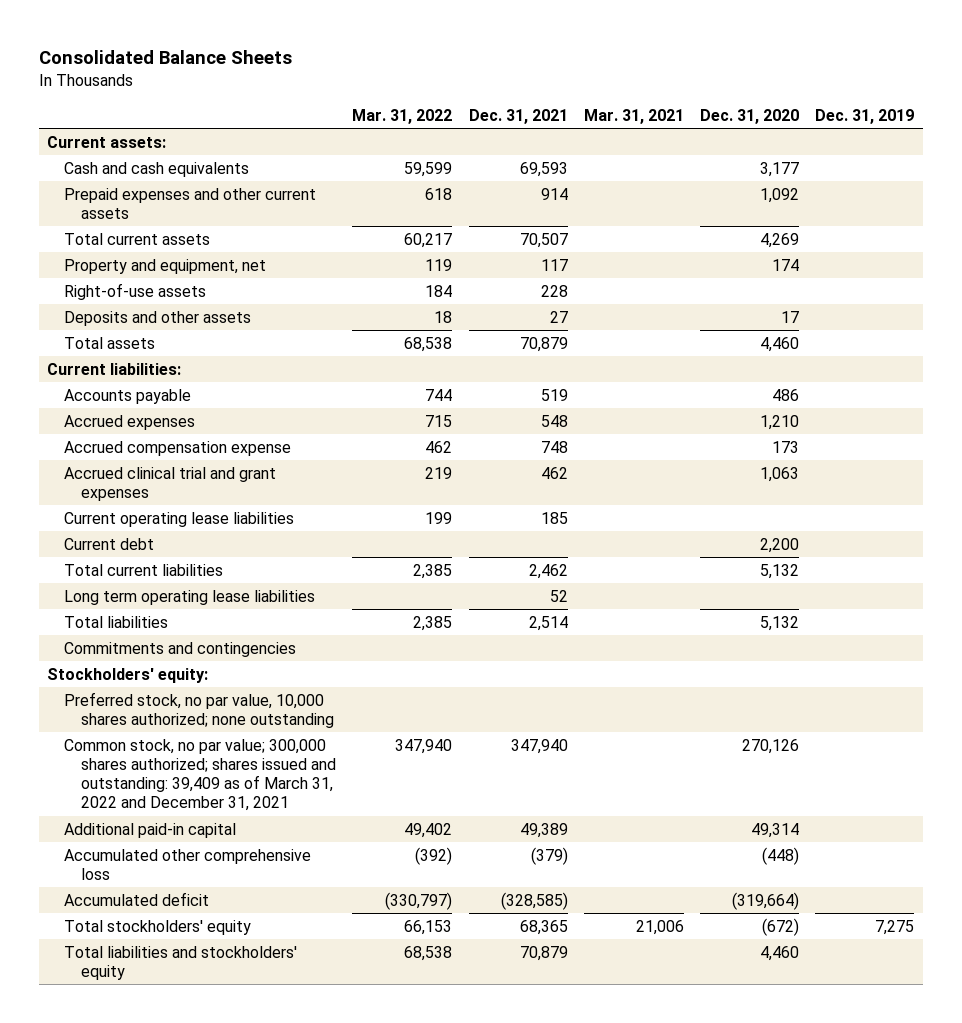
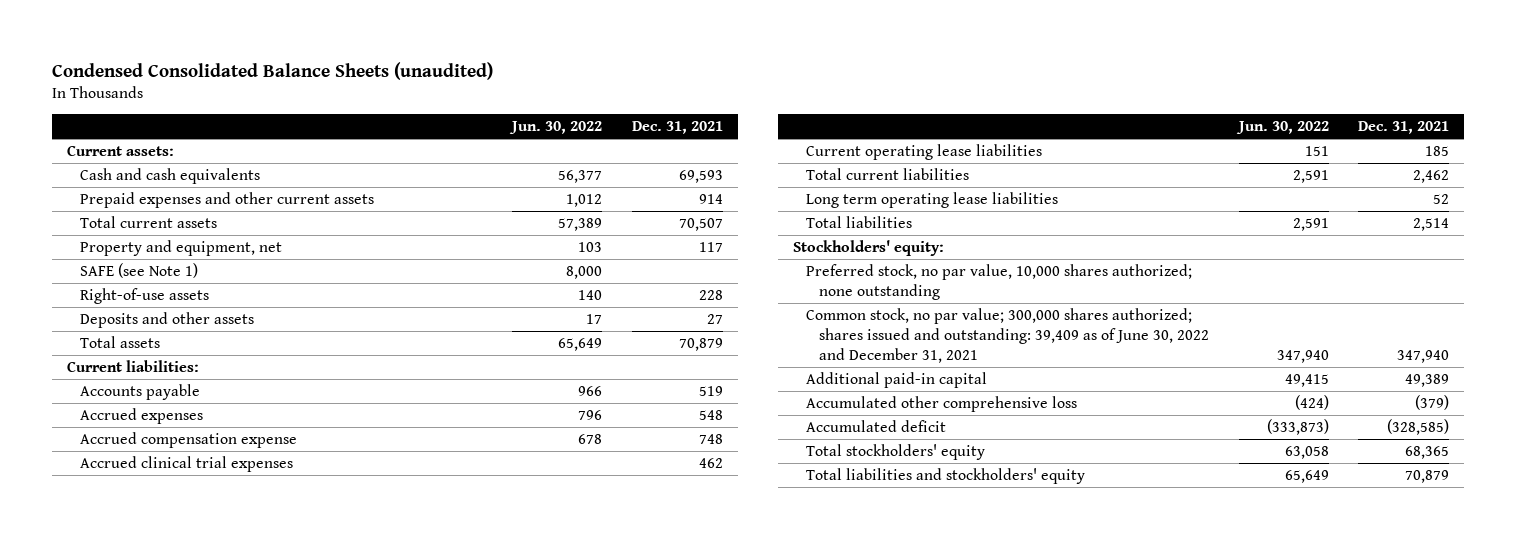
[39,50,293,65] Consolidated Balance Sheets -> [51,61,493,80] Condensed Consolidated Balance Sheets (unaudited)
[352,108,453,124] Mar. 31, 2022 -> none
[583,108,684,124] Mar. 31, 2021 -> none
[700,108,800,124] Dec. 31, 2020 -> none
[815,108,915,124] Dec. 31, 2019 -> none
none -> [509,121,603,135] Jun. 30, 2022
none -> [79,263,198,279] SAFE (see Note 1)
[64,466,277,501] Accrued clinical trial and grant expenses -> [79,456,293,473] Accrued clinical trial expenses
[64,537,155,550] Current debt -> none
[64,641,297,657] Commitments and contingencies -> none
[64,738,337,812] Common stock, no par value; 300,000 shares authorized; shares issued and outstanding: 39,409 as of March 31, 2022 and December 31, 2021 -> [805,308,1209,363] Common stock, no par value; 300,000 shares authorized; shares issued and outstanding: 39,409 as of June 30, 2022 and December 31, 2021

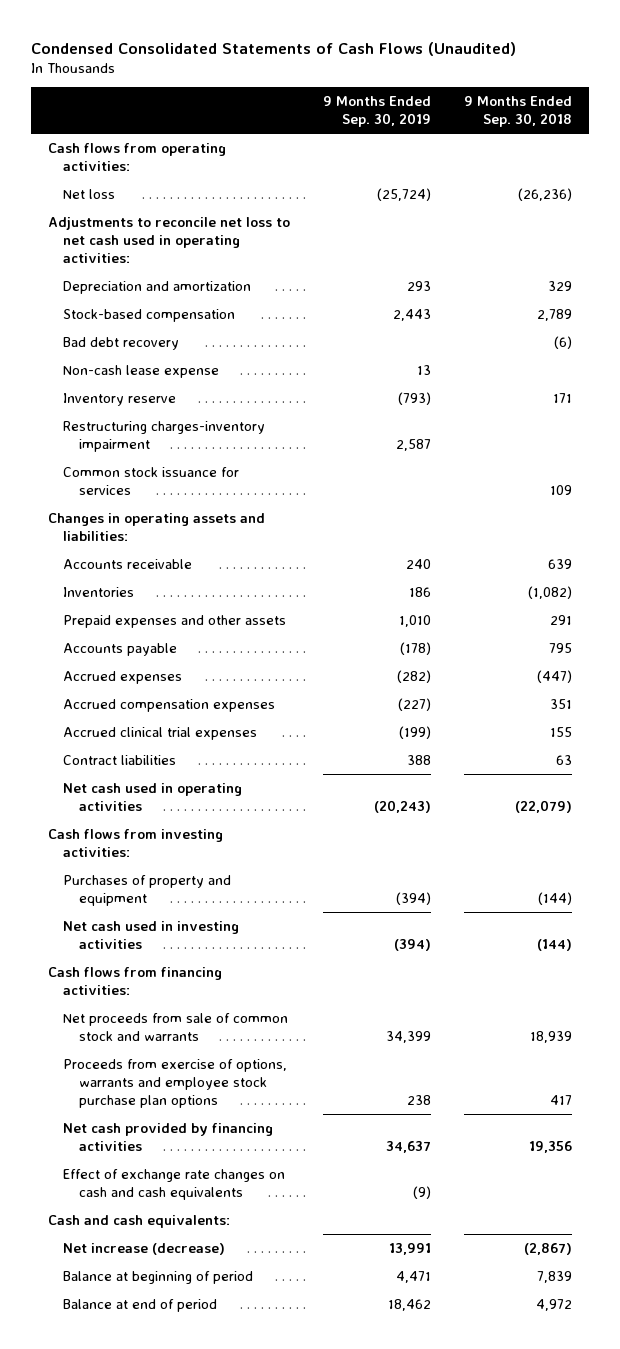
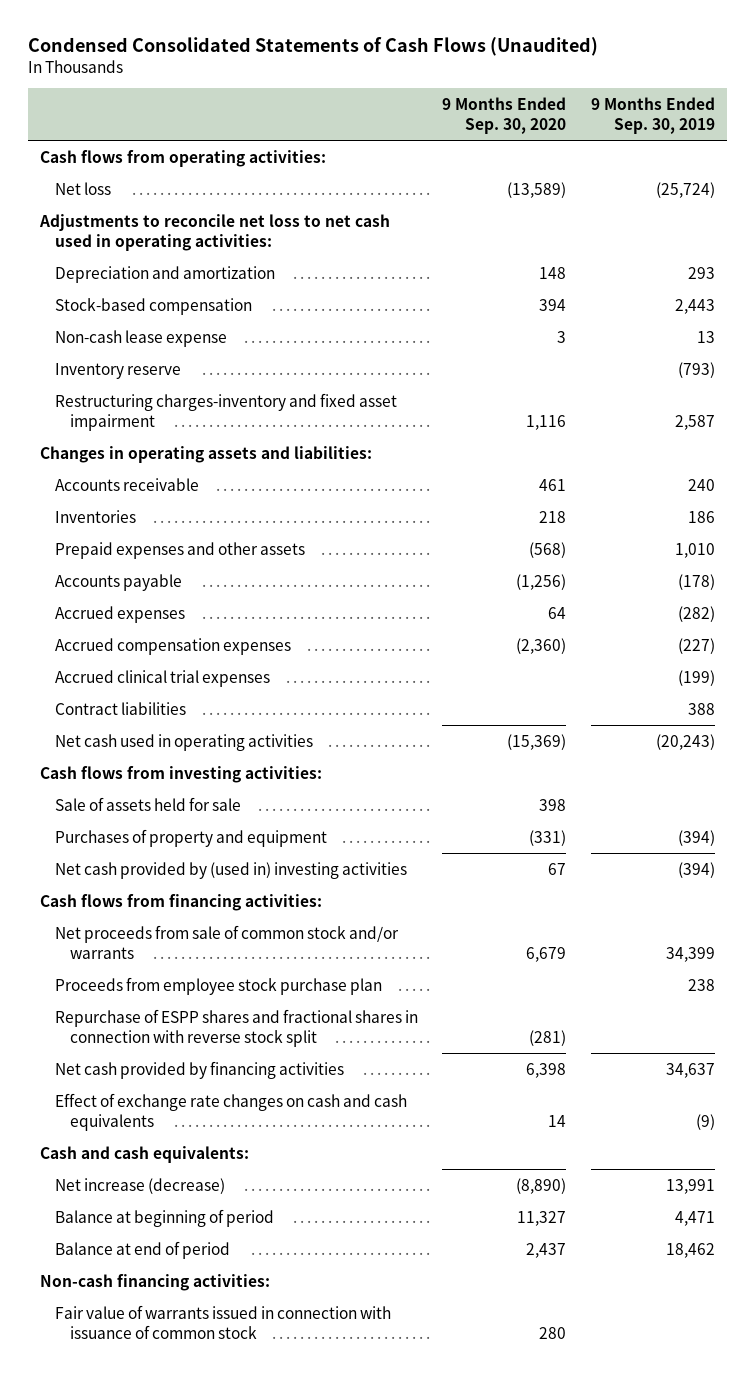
[464,96,573,128] 9 Months Ended Sep. 30, 2018 -> none
none -> [442,97,567,135] 9 Months Ended Sep. 30, 2020
[63,336,180,350] Bad debt recovery -> none
[63,466,240,495] Common stock issuance for services -> none
[63,420,266,452] Restructuring charges-inventory impairment -> [55,392,398,431] Restructuring charges-inventory and fixed asset impairment
none -> [55,796,242,811] Sale of assets held for sale
[63,920,240,949] Net cash used in investing activities -> [55,861,408,879] Net cash provided by (used in) investing activities
[63,1012,289,1041] Net proceeds from sale of common stock and warrants -> [55,924,400,959] Net proceeds from sale of common stock and/or warrants
[63,1058,288,1109] Proceeds from exercise of options, warrants and employee stock purchase plan options -> [55,976,383,995] Proceeds from employee stock purchase plan
none -> [55,1008,419,1047] Repurchase of ESPP shares and fractional shares in connection with reverse stock split
none -> [40,1273,271,1291] Non-cash financing activities:
none -> [55,1304,392,1339] Fair value of warrants issued in connection with issuance of common stock

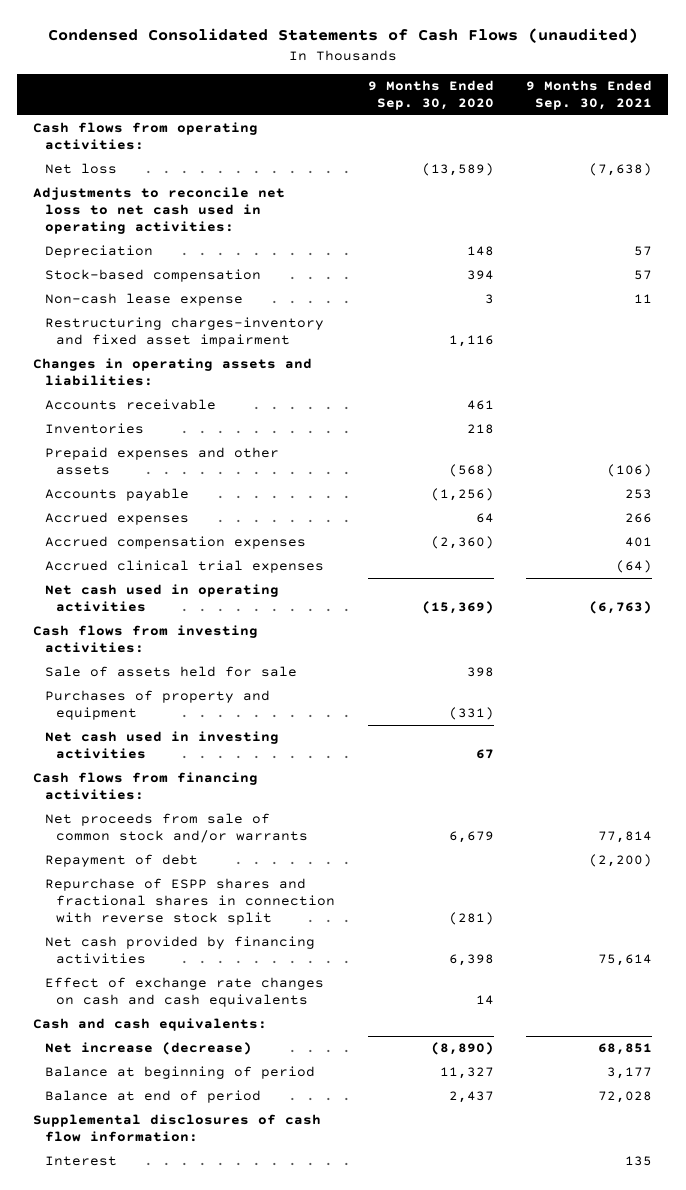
[27,36,598,56] Condensed Consolidated Statements of Cash Flows (Unaudited) -> [47,27,638,43] Condensed Consolidated Statements of Cash Flows (unaudited)
[590,97,715,135] 9 Months Ended Sep. 30, 2019 -> none
none -> [526,80,653,111] 9 Months Ended Sep. 30, 2021
[55,265,276,283] Depreciation and amortization -> [44,245,153,259] Depreciation
[55,362,182,379] Inventory reserve -> none
[55,701,187,715] Contract liabilities -> none
[55,861,408,879] Net cash provided by (used in) investing activities -> [44,731,279,760] Net cash used in investing activities
[55,976,383,995] Proceeds from employee stock purchase plan -> none
none -> [44,854,198,868] Repayment of debt
[40,1273,271,1291] Non-cash financing activities: -> none
[55,1304,392,1339] Fair value of warrants issued in connection with issuance of common stock -> none
none -> [33,1114,322,1143] Supplemental disclosures of cash flow information:
none -> [44,1156,117,1167] Interest

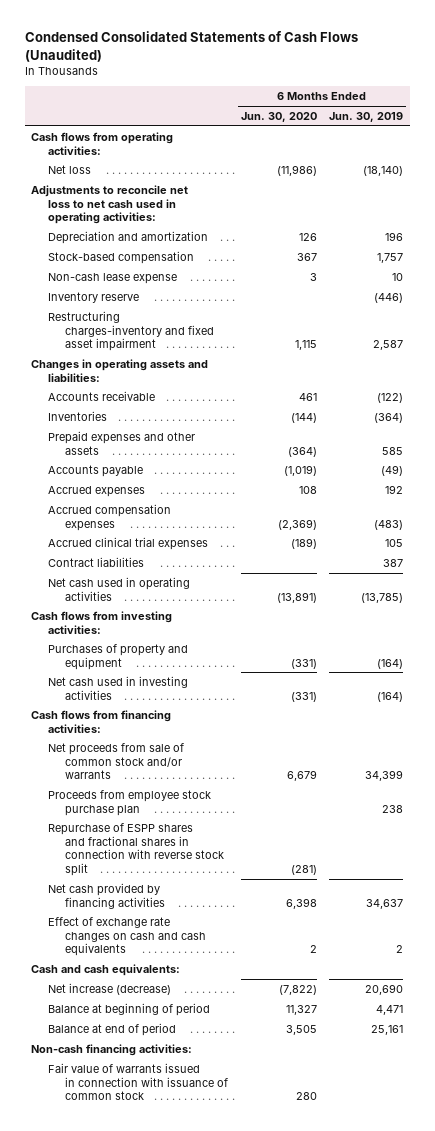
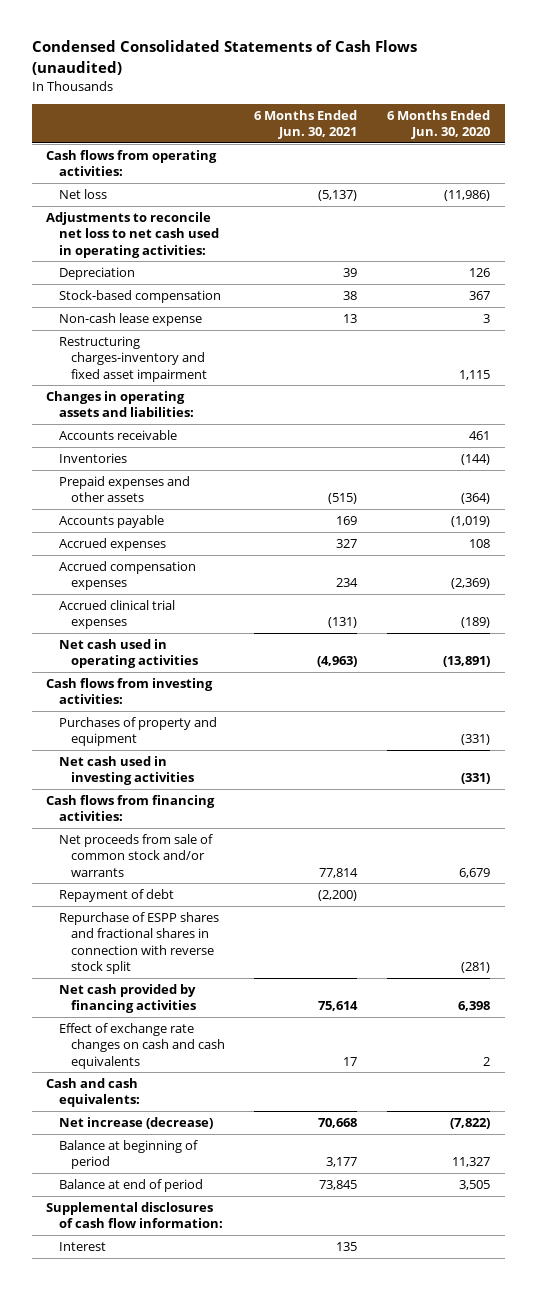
[24,31,358,62] Condensed Consolidated Statements of Cash Flows (Unaudited) -> [31,40,417,75] Condensed Consolidated Statements of Cash Flows (unaudited)
[329,112,404,123] Jun. 30, 2019 -> none
none -> [254,110,358,140] 6 Months Ended Jun. 30, 2021
[48,231,209,245] Depreciation and amortization -> [58,267,135,281] Depreciation
[48,292,140,304] Inventory reserve -> none
[48,557,145,568] Contract liabilities -> none
[48,790,212,816] Proceeds from employee stock purchase plan -> none
none -> [58,889,174,903] Repayment of debt
[31,1044,193,1057] Non-cash financing activities: -> none
[48,1063,229,1101] Fair value of warrants issued in connection with issuance of common stock -> none
none -> [46,1202,223,1229] Supplemental disclosures of cash flow information:
none -> [58,1242,106,1252] Interest

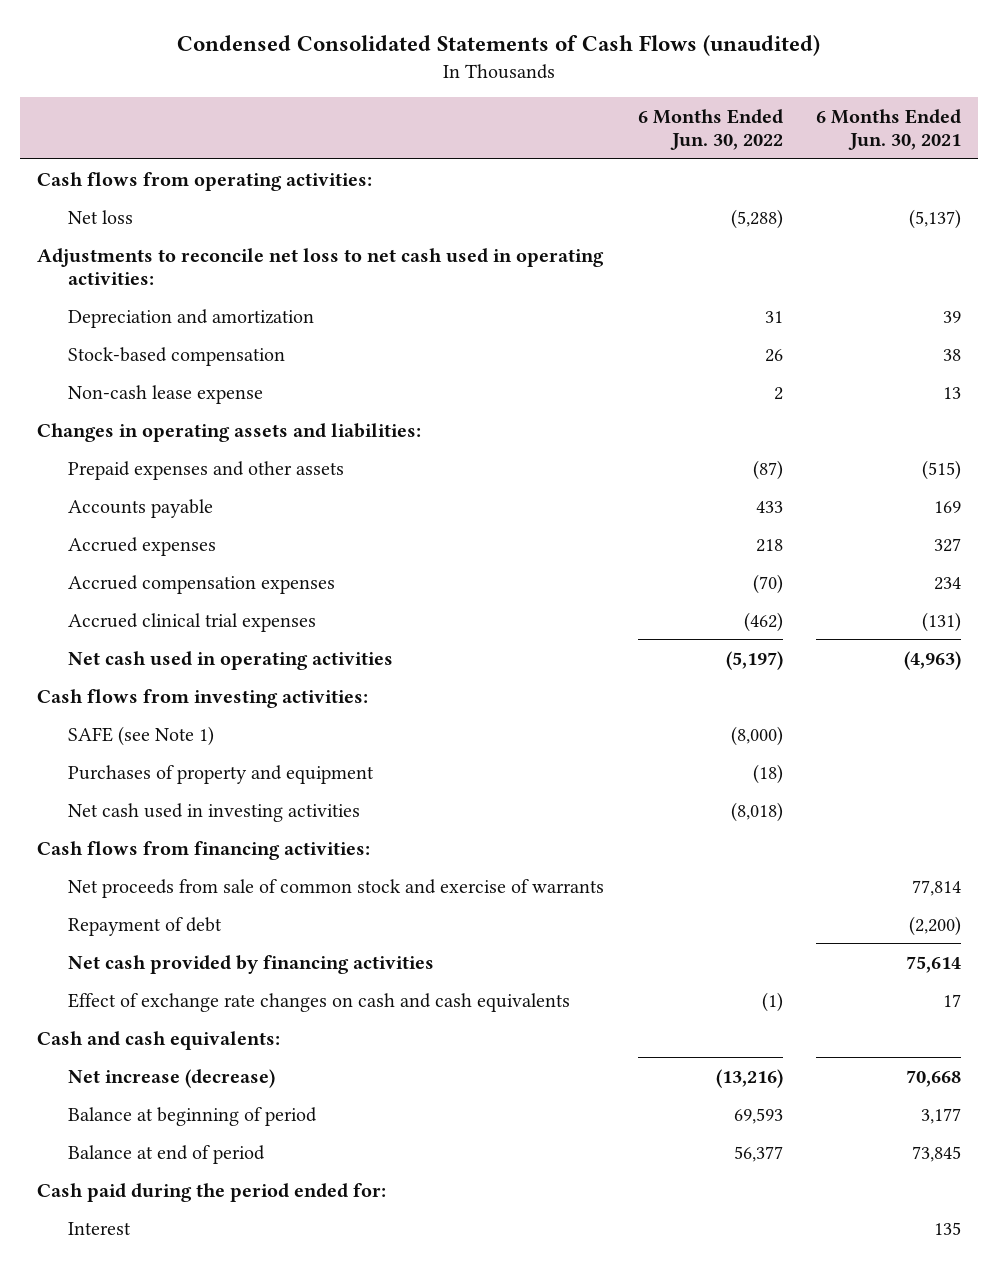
[386,110,490,140] 6 Months Ended Jun. 30, 2020 -> none
none -> [637,108,783,150] 6 Months Ended Jun. 30, 2022
[58,267,135,281] Depreciation -> [68,308,315,328] Depreciation and amortization
[58,336,208,382] Restructuring charges-inventory and fixed asset impairment -> none
[58,430,177,441] Accounts receivable -> none
[58,453,127,464] Inventories -> none
none -> [68,725,215,746] SAFE (see Note 1)
[58,834,213,877] Net proceeds from sale of common stock and/or warrants -> [68,878,605,898] Net proceeds from sale of common stock and exercise of warrants
[58,912,219,974] Repurchase of ESPP shares and fractional shares in connection with reverse stock split -> none
[46,1202,223,1229] Supplemental disclosures of cash flow information: -> none
none -> [36,1182,386,1202] Cash paid during the period ended for:

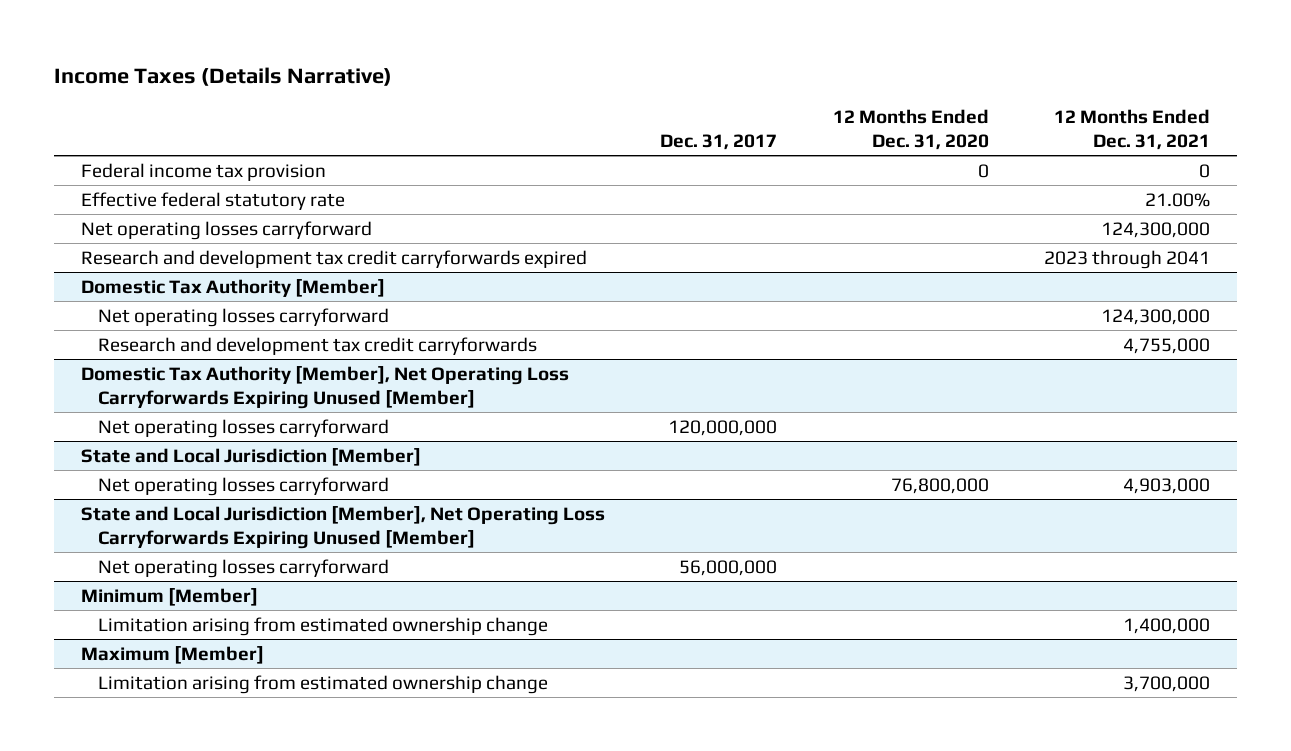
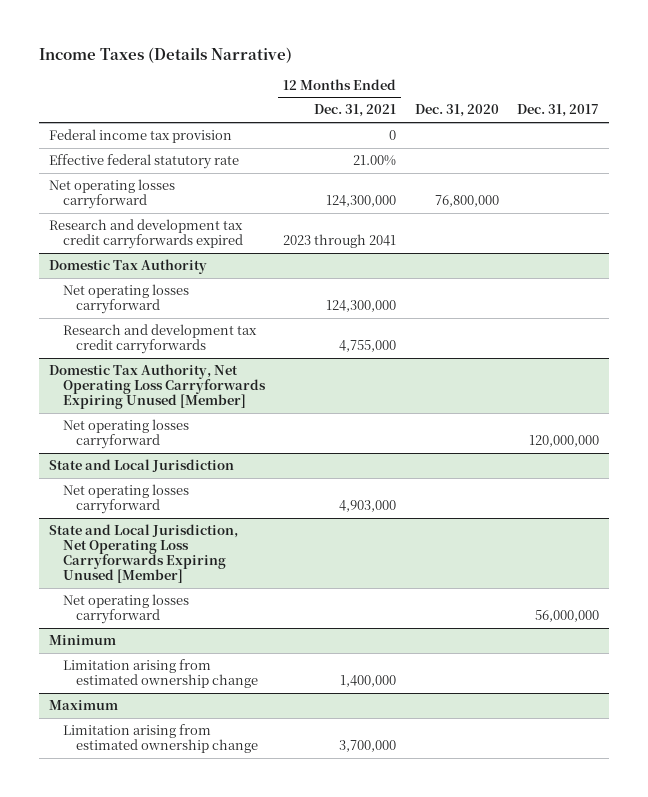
[832,108,989,150] 12 Months Ended Dec. 31, 2020 -> none
none -> [414,104,499,118] Dec. 31, 2020
[81,278,386,297] Domestic Tax Authority [Member] -> [48,259,207,275] Domestic Tax Authority
[81,365,570,409] Domestic Tax Authority [Member], Net Operating Loss Carryforwards Expiring Unused [Member] -> [48,364,266,410] Domestic Tax Authority, Net Operating Loss Carryforwards Expiring Unused [Member]
[81,447,422,466] State and Local Jurisdiction [Member] -> [48,459,234,473] State and Local Jurisdiction
[81,505,606,549] State and Local Jurisdiction [Member], Net Operating Loss Carryforwards Expiring Unused [Member] -> [48,524,238,584] State and Local Jurisdiction, Net Operating Loss Carryforwards Expiring Unused [Member]
[81,587,259,606] Minimum [Member] -> [48,635,116,646] Minimum
[81,645,265,664] Maximum [Member] -> [48,700,118,711] Maximum

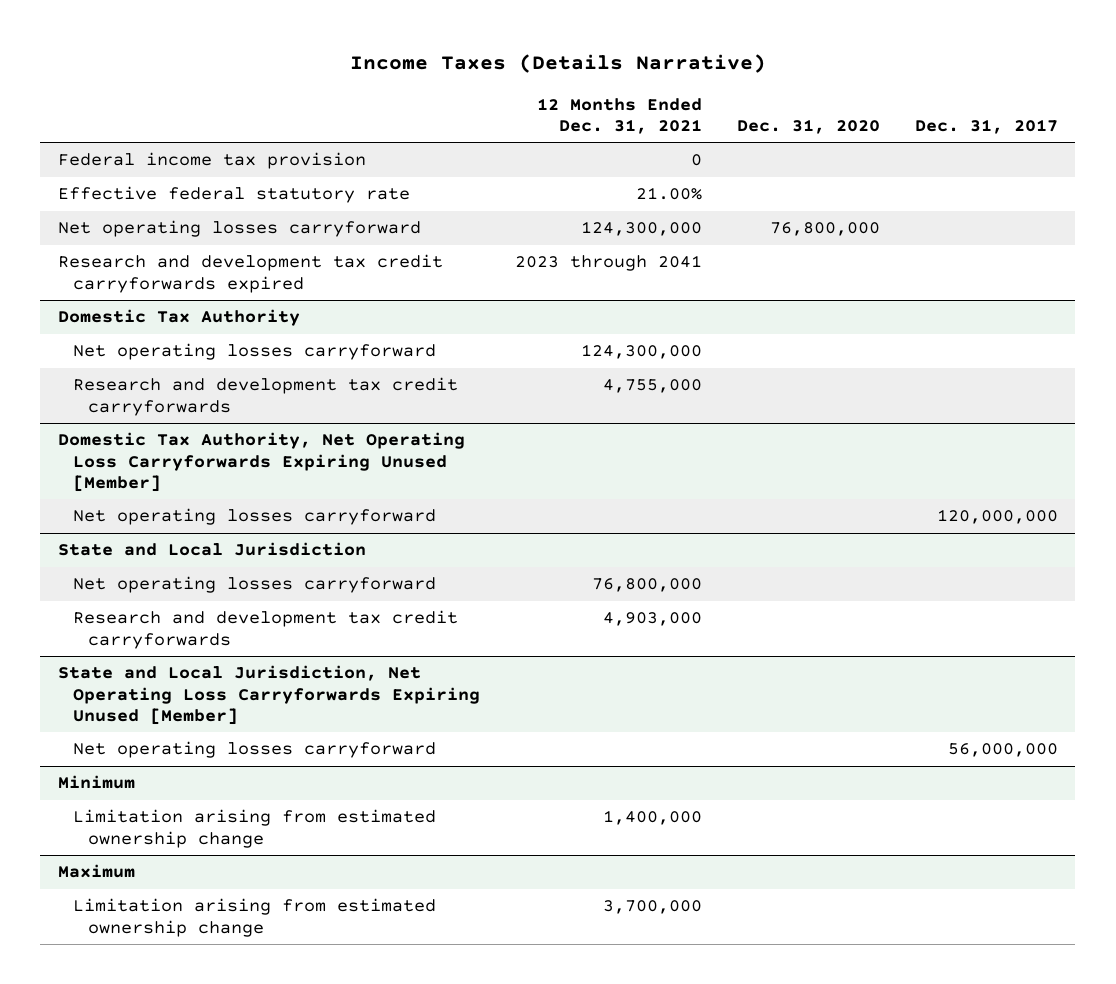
[339,500,397,513] 4,903,000 -> [591,578,702,593] 76,800,000
none -> [72,610,458,649] Research and development tax credit carryforwards

